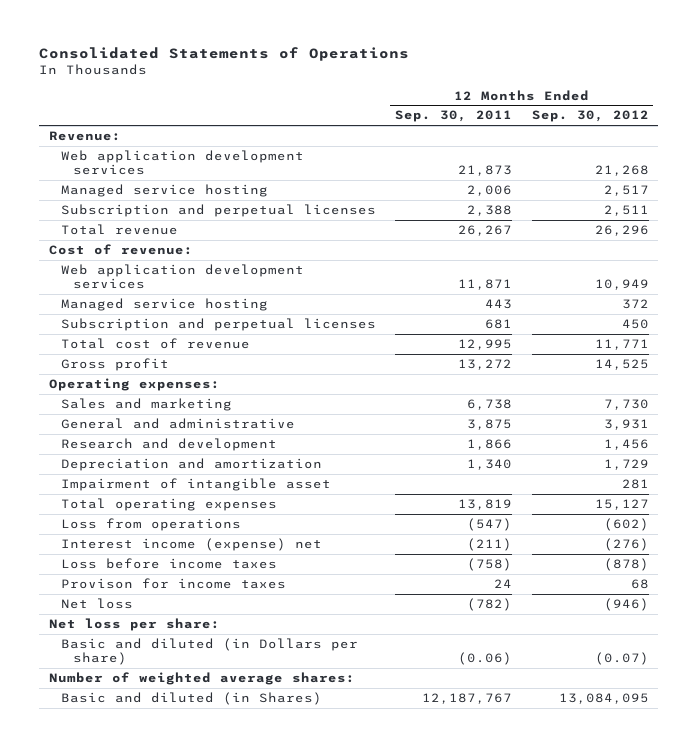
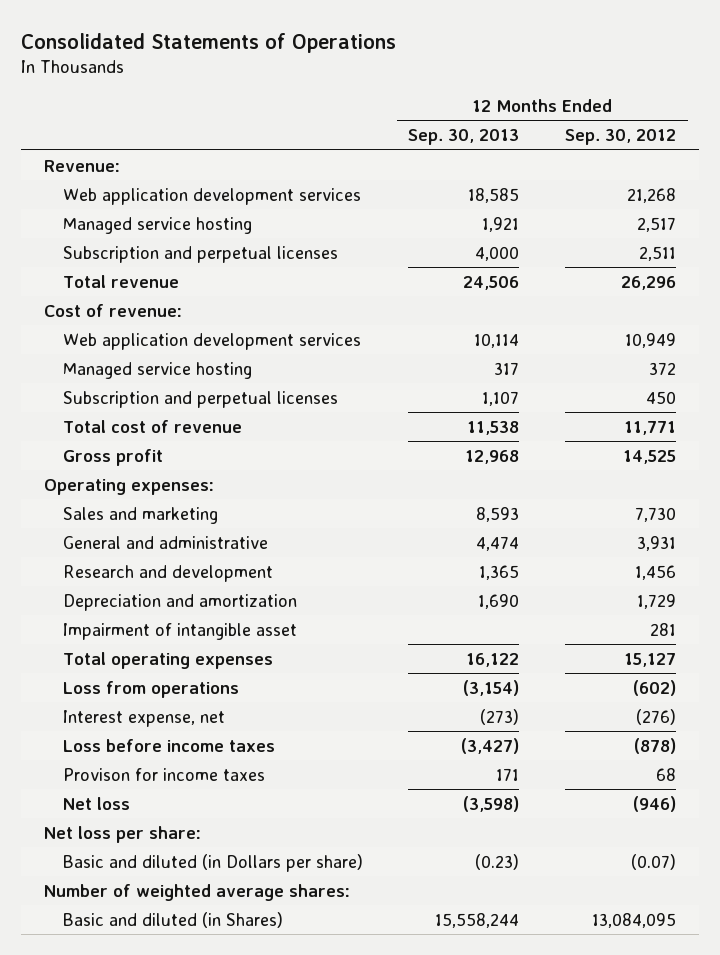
[395,110,513,123] Sep. 30, 2011 -> none
none -> [408,129,520,146] Sep. 30, 2013
[60,538,322,552] Interest income (expense) net -> [62,709,225,727] Interest expense, net

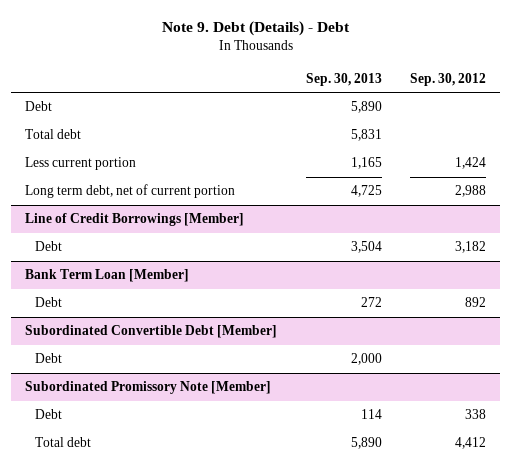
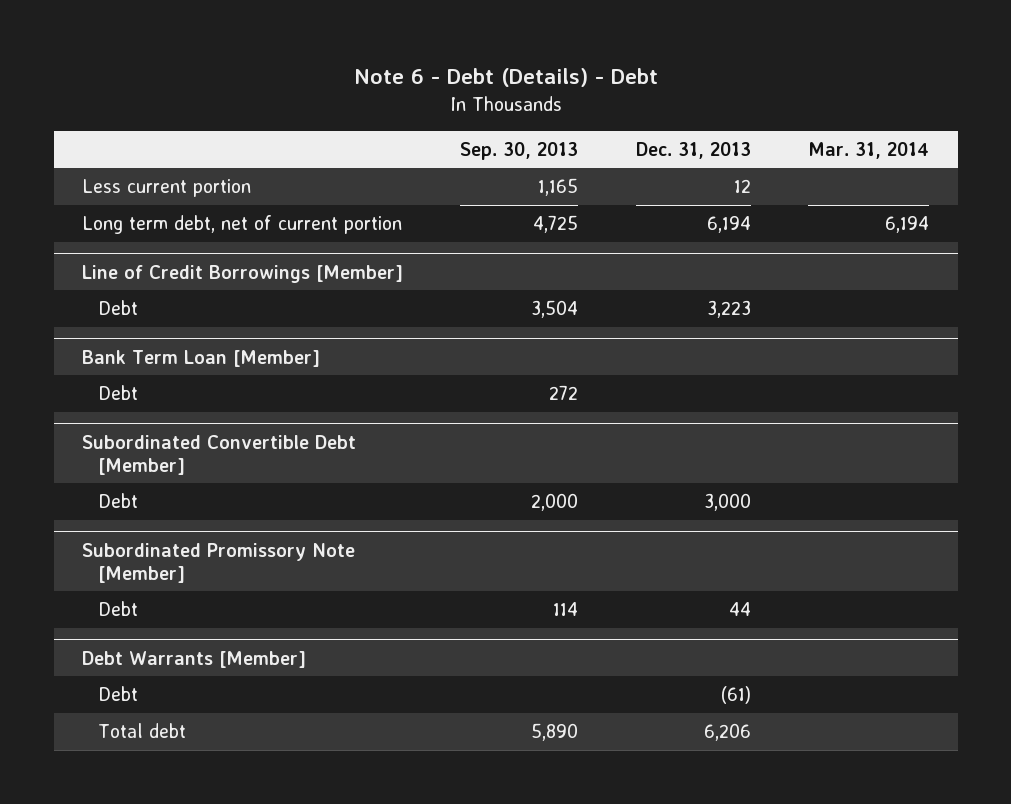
[161,21,350,37] Note 9. Debt (Details) - Debt -> [353,68,658,88] Note 6 - Debt (Details) - Debt
[409,72,486,86] Sep. 30, 2012 -> none
none -> [635,141,751,159] Dec. 31, 2013
none -> [808,141,930,159] Mar. 31, 2014
[25,101,53,112] Debt -> none
[25,129,82,140] Total debt -> none
none -> [82,650,307,668] Debt Warrants [Member]
none -> [97,686,138,702] Debt

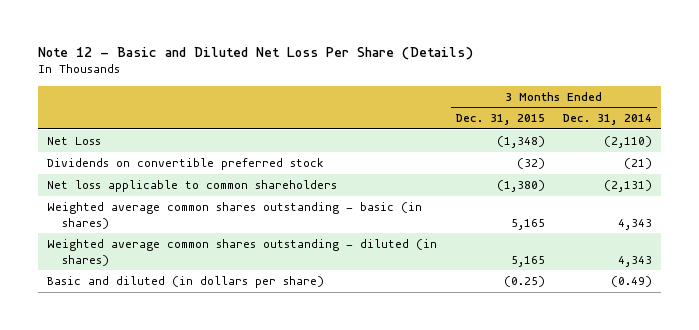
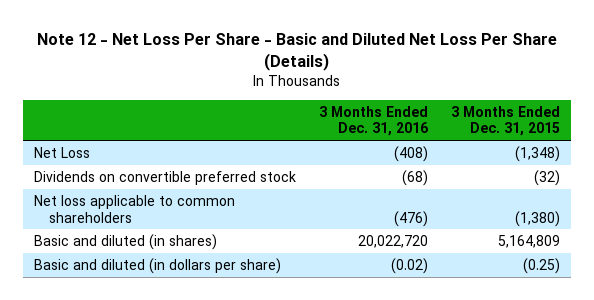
[38,46,474,60] Note 12 - Basic and Diluted Net Loss Per Share (Details) -> [37,32,558,71] Note 12 - Net Loss Per Share - Basic and Diluted Net Loss Per Share (Details)
[563,114,653,126] Dec. 31, 2014 -> none
none -> [319,105,429,137] 3 Months Ended Dec. 31, 2016
[47,202,423,229] Weighted average common shares outstanding - basic (in shares) -> none
[47,239,438,266] Weighted average common shares outstanding - diluted (in shares) -> none
none -> [34,233,218,250] Basic and diluted (in shares)

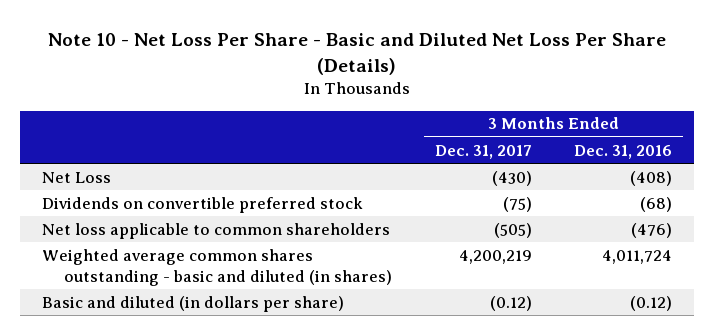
[37,32,558,71] Note 12 - Net Loss Per Share - Basic and Diluted Net Loss Per Share (Details) -> [48,33,667,75] Note 10 - Net Loss Per Share - Basic and Diluted Net Loss Per Share (Details)
[450,105,560,137] 3 Months Ended Dec. 31, 2015 -> none
none -> [434,144,532,159] Dec. 31, 2017
[34,233,218,250] Basic and diluted (in shares) -> [41,248,392,286] Weighted average common shares outstanding - basic and diluted (in shares)
[358,234,429,248] 20,022,720 -> [602,249,673,264] 4,011,724
[391,257,429,274] (0.02) -> [630,295,673,311] (0.12)

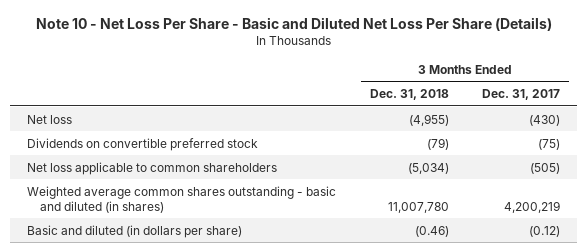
[574,144,673,159] Dec. 31, 2016 -> none
none -> [369,89,449,101] Dec. 31, 2018
[41,171,111,183] Net Loss -> [27,114,73,124] Net loss

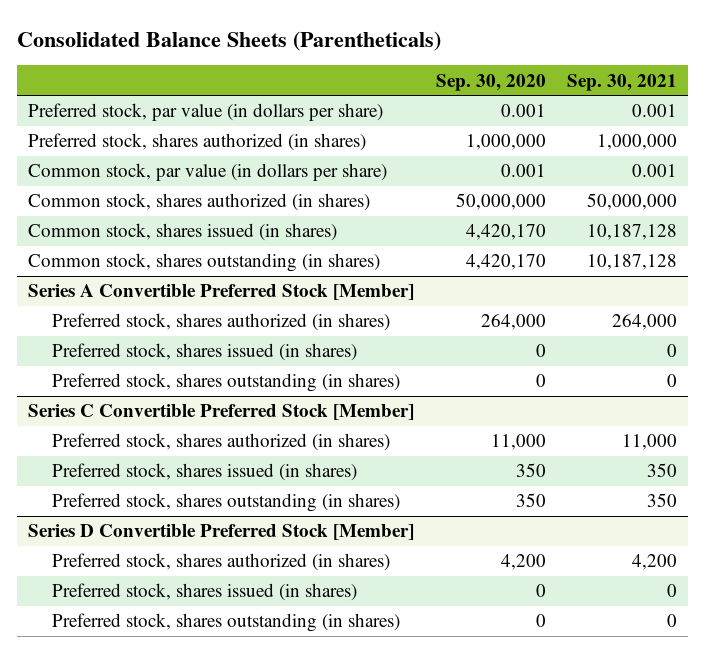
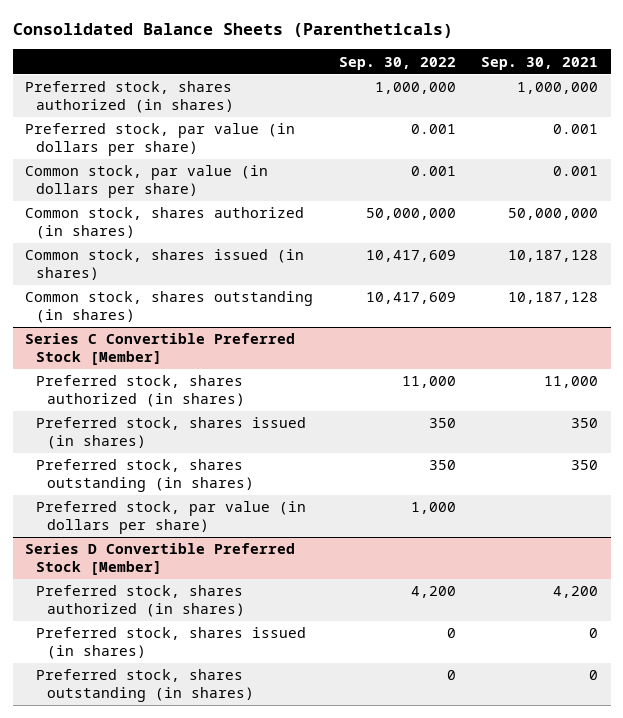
[435,73,546,91] Sep. 30, 2020 -> none
none -> [338,56,456,70] Sep. 30, 2022
[27,103,383,122] Preferred stock, par value (in dollars per share) -> [25,123,296,156] Preferred stock, par value (in dollars per share)
[27,284,414,301] Series A Convertible Preferred Stock [Member] -> none
[52,313,391,332] Preferred stock, shares authorized (in shares) -> none
[52,343,358,362] Preferred stock, shares issued (in shares) -> none
[52,373,401,393] Preferred stock, shares outstanding (in shares) -> none
none -> [35,501,306,534] Preferred stock, par value (in dollars per share)

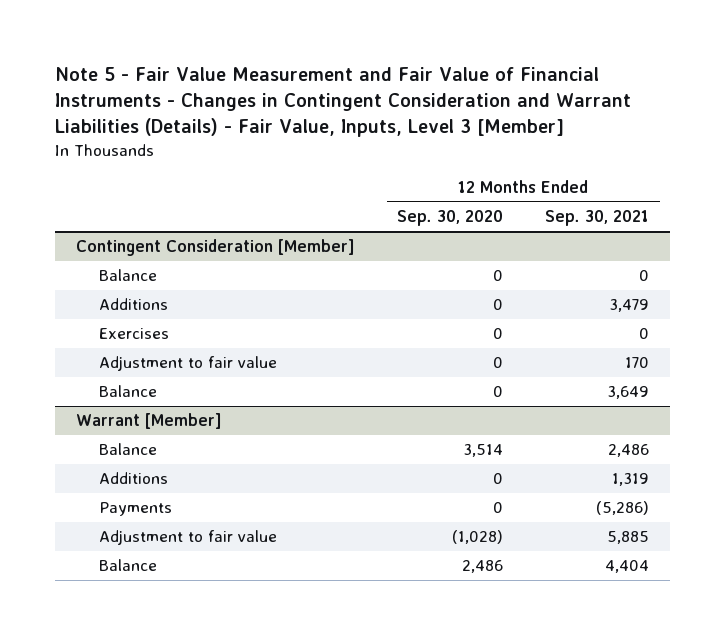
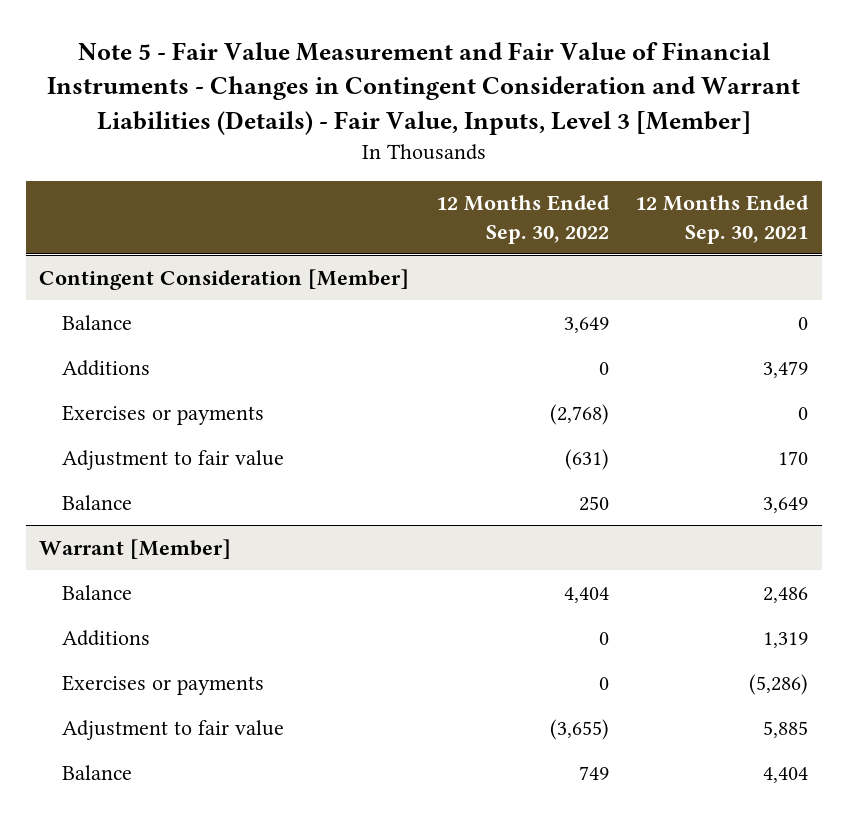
[397,210,504,227] Sep. 30, 2020 -> none
none -> [435,195,610,244] 12 Months Ended Sep. 30, 2022
[99,328,170,340] Exercises -> [62,404,265,425] Exercises or payments
[99,502,173,517] Payments -> [62,674,265,695] Exercises or payments

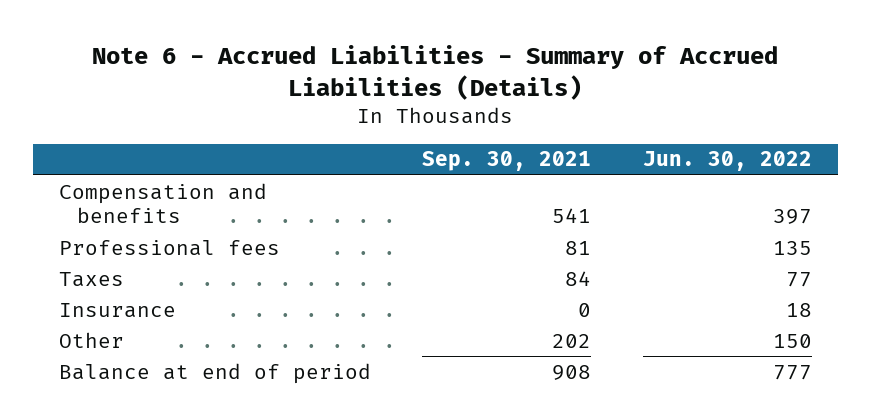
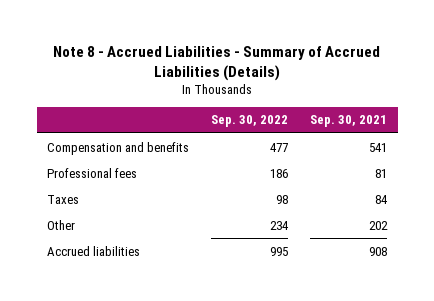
[92,45,779,100] Note 6 - Accrued Liabilities - Summary of Accrued Liabilities (Details) -> [53,45,381,81] Note 8 - Accrued Liabilities - Summary of Accrued Liabilities (Details)
[643,151,813,172] Jun. 30, 2022 -> none
none -> [211,115,289,128] Sep. 30, 2022
[58,302,176,318] Insurance -> none
[58,362,371,384] Balance at end of period -> [47,245,141,256] Accrued liabilities

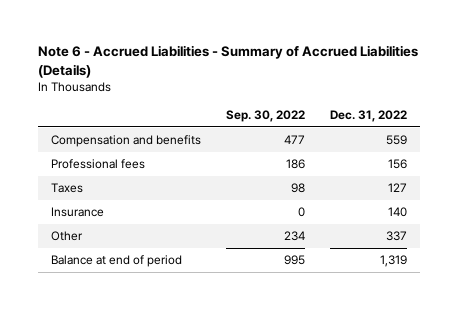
[53,45,381,81] Note 8 - Accrued Liabilities - Summary of Accrued Liabilities (Details) -> [37,45,418,78] Note 6 - Accrued Liabilities - Summary of Accrued Liabilities (Details)
[309,115,387,128] Sep. 30, 2021 -> none
none -> [329,110,407,123] Dec. 31, 2022
none -> [50,207,104,218] Insurance
[47,245,141,256] Accrued liabilities -> [50,255,182,268] Balance at end of period

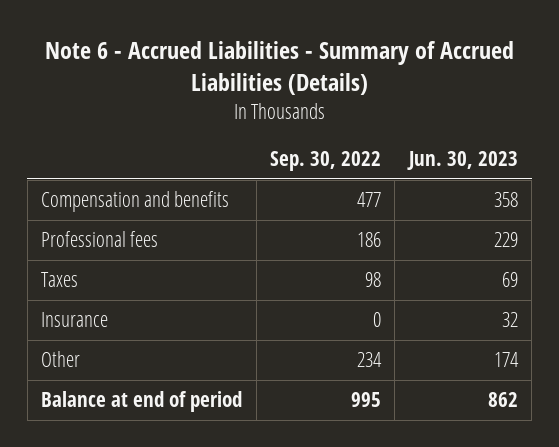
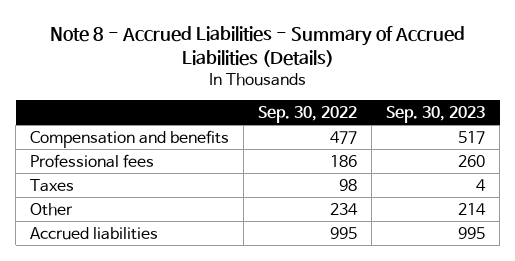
[44,40,514,95] Note 6 - Accrued Liabilities - Summary of Accrued Liabilities (Details) -> [49,25,465,67] Note 8 - Accrued Liabilities - Summary of Accrued Liabilities (Details)
[406,151,518,171] Jun. 30, 2023 -> none
none -> [386,105,486,123] Sep. 30, 2023
[41,312,109,328] Insurance -> none
[41,391,243,413] Balance at end of period -> [30,226,159,240] Accrued liabilities

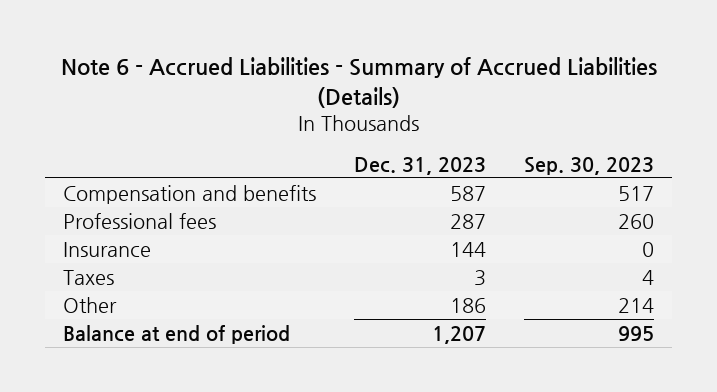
[49,25,465,67] Note 8 - Accrued Liabilities - Summary of Accrued Liabilities (Details) -> [60,57,657,109] Note 6 - Accrued Liabilities - Summary of Accrued Liabilities (Details)
[258,105,358,123] Sep. 30, 2022 -> none
none -> [354,156,487,175] Dec. 31, 2023
none -> [63,241,152,257] Insurance
[30,226,159,240] Accrued liabilities -> [63,324,291,344] Balance at end of period

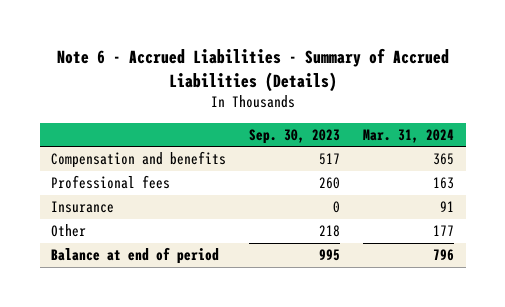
[354,156,487,175] Dec. 31, 2023 -> none
none -> [363,128,455,143] Mar. 31, 2024
[63,269,115,285] Taxes -> none
[617,297,654,313] 214 -> [319,225,341,238] 218

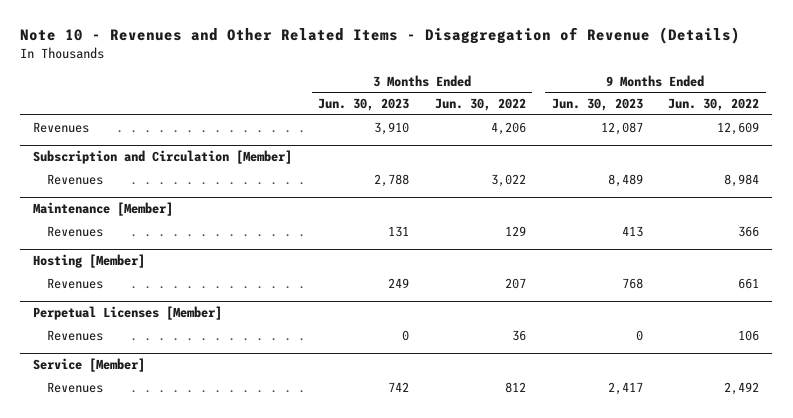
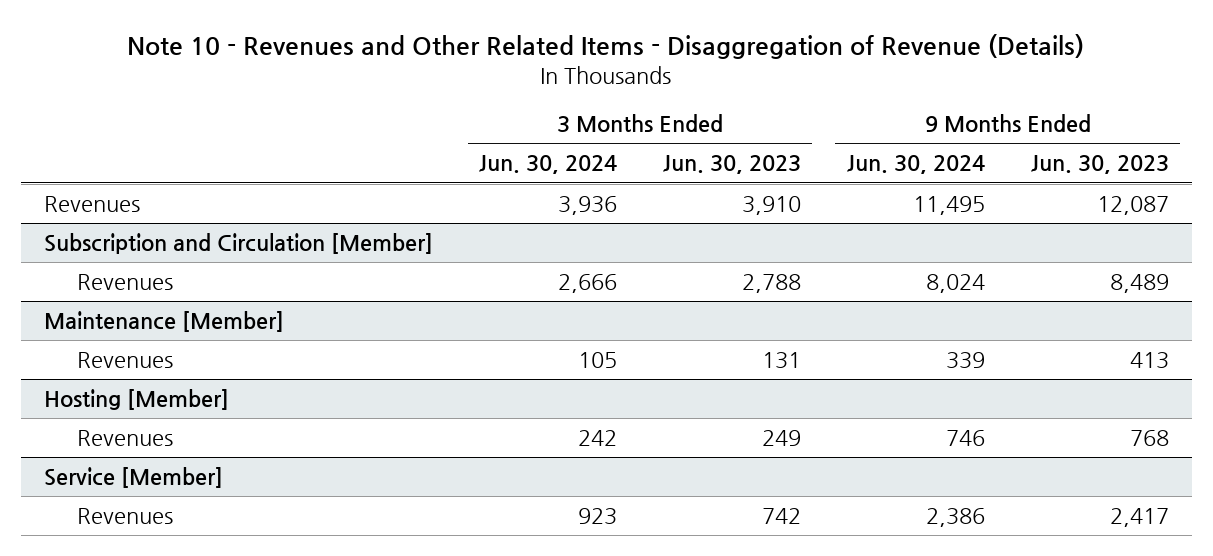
[434,98,526,112] Jun. 30, 2022 -> none
[668,98,760,112] Jun. 30, 2022 -> none
none -> [479,155,618,175] Jun. 30, 2024
none -> [846,155,985,175] Jun. 30, 2024
[33,306,223,321] Perpetual Licenses [Member] -> none
[47,329,104,341] Revenues -> none

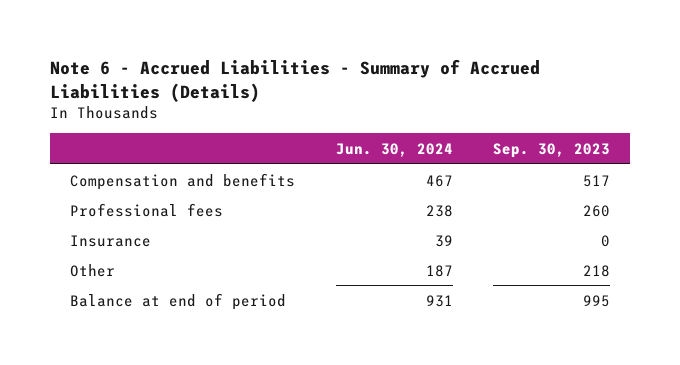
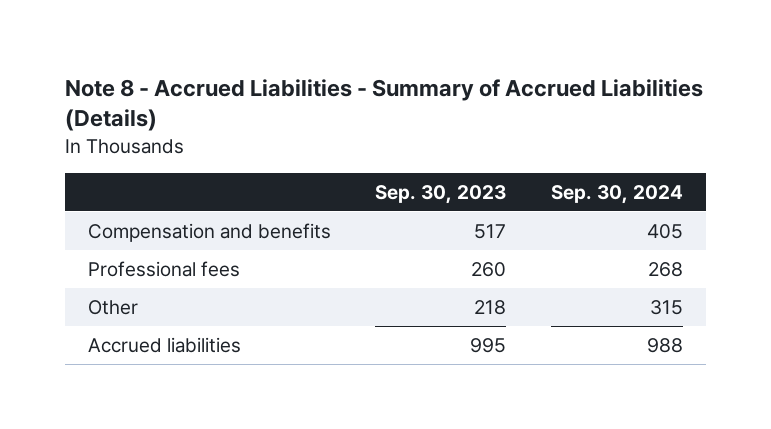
[50,59,541,102] Note 6 - Accrued Liabilities - Summary of Accrued Liabilities (Details) -> [65,78,704,132] Note 8 - Accrued Liabilities - Summary of Accrued Liabilities (Details)
[335,143,453,158] Jun. 30, 2024 -> none
none -> [551,184,684,204] Sep. 30, 2024
[70,234,152,247] Insurance -> none
[70,292,287,310] Balance at end of period -> [87,337,241,354] Accrued liabilities

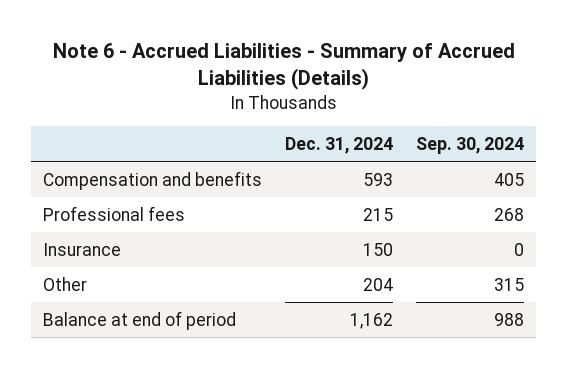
[65,78,704,132] Note 8 - Accrued Liabilities - Summary of Accrued Liabilities (Details) -> [52,43,515,91] Note 6 - Accrued Liabilities - Summary of Accrued Liabilities (Details)
[375,184,507,204] Sep. 30, 2023 -> none
none -> [285,137,394,155] Dec. 31, 2024
none -> [42,242,121,256] Insurance
[87,337,241,354] Accrued liabilities -> [42,310,236,330] Balance at end of period

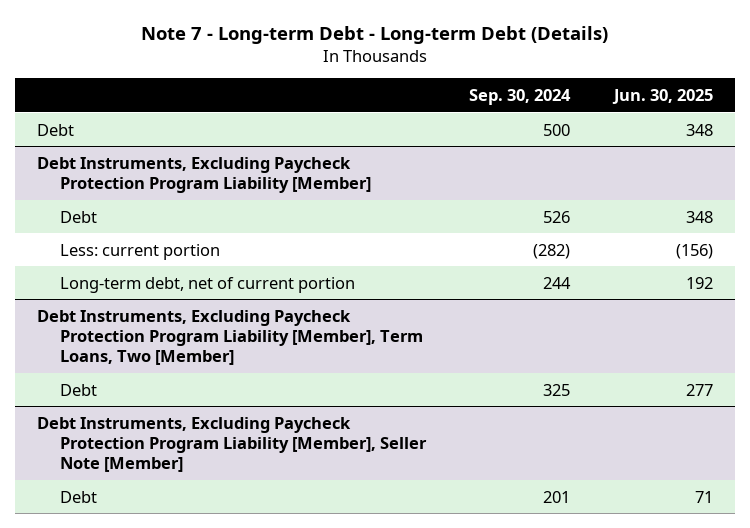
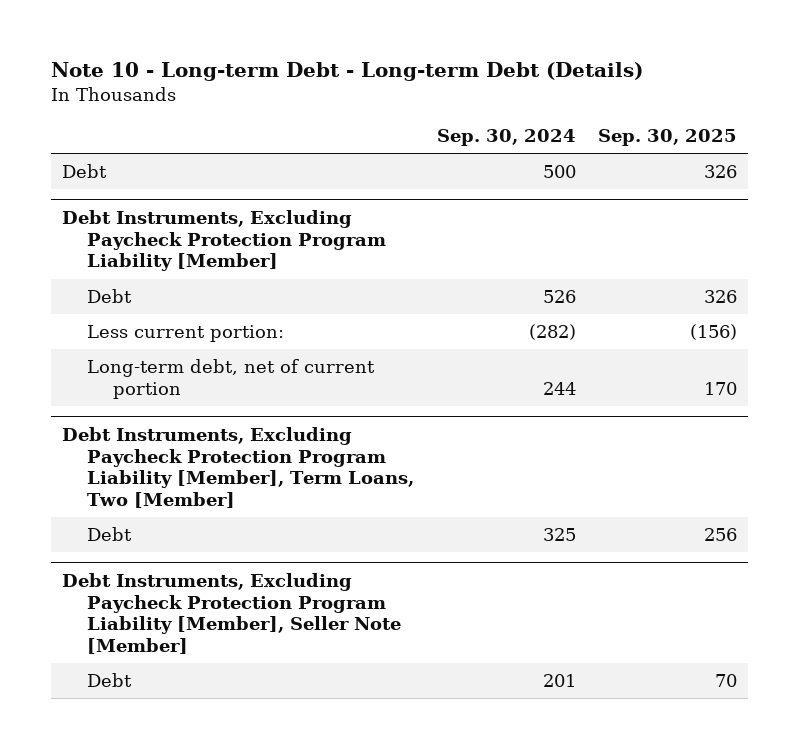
[140,26,608,45] Note 7 - Long-term Debt - Long-term Debt (Details) -> [50,62,643,82] Note 10 - Long-term Debt - Long-term Debt (Details)
[612,88,714,104] Jun. 30, 2025 -> none
none -> [598,129,738,147] Sep. 30, 2025
[59,243,220,260] Less: current portion -> [87,324,285,342] Less current portion:

